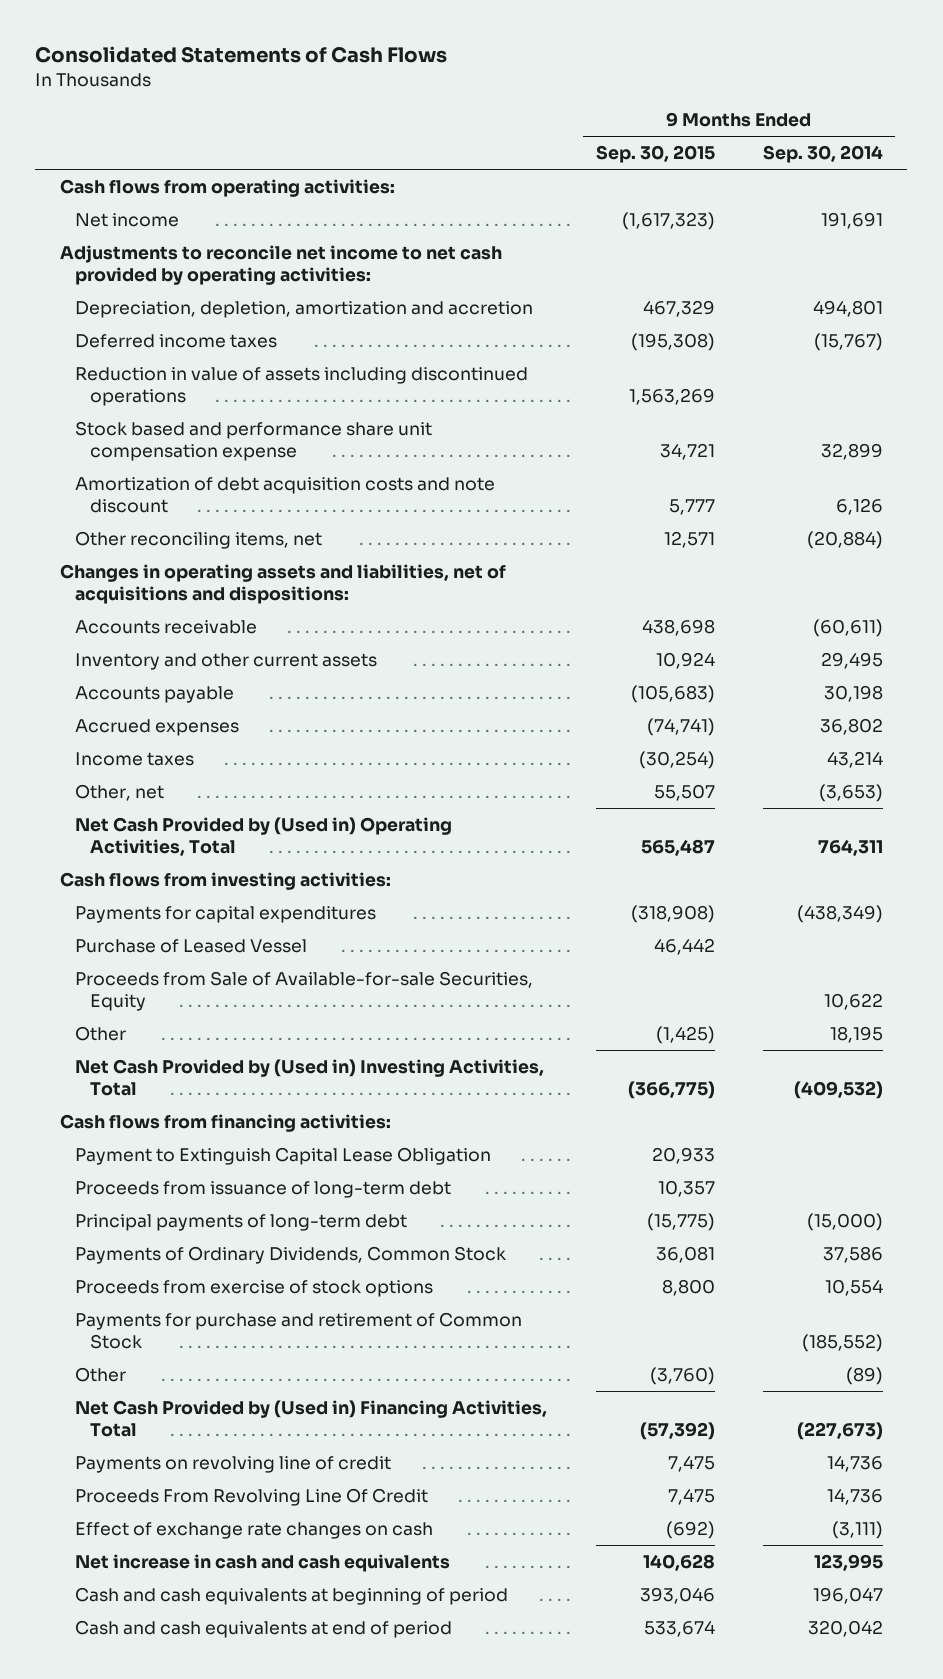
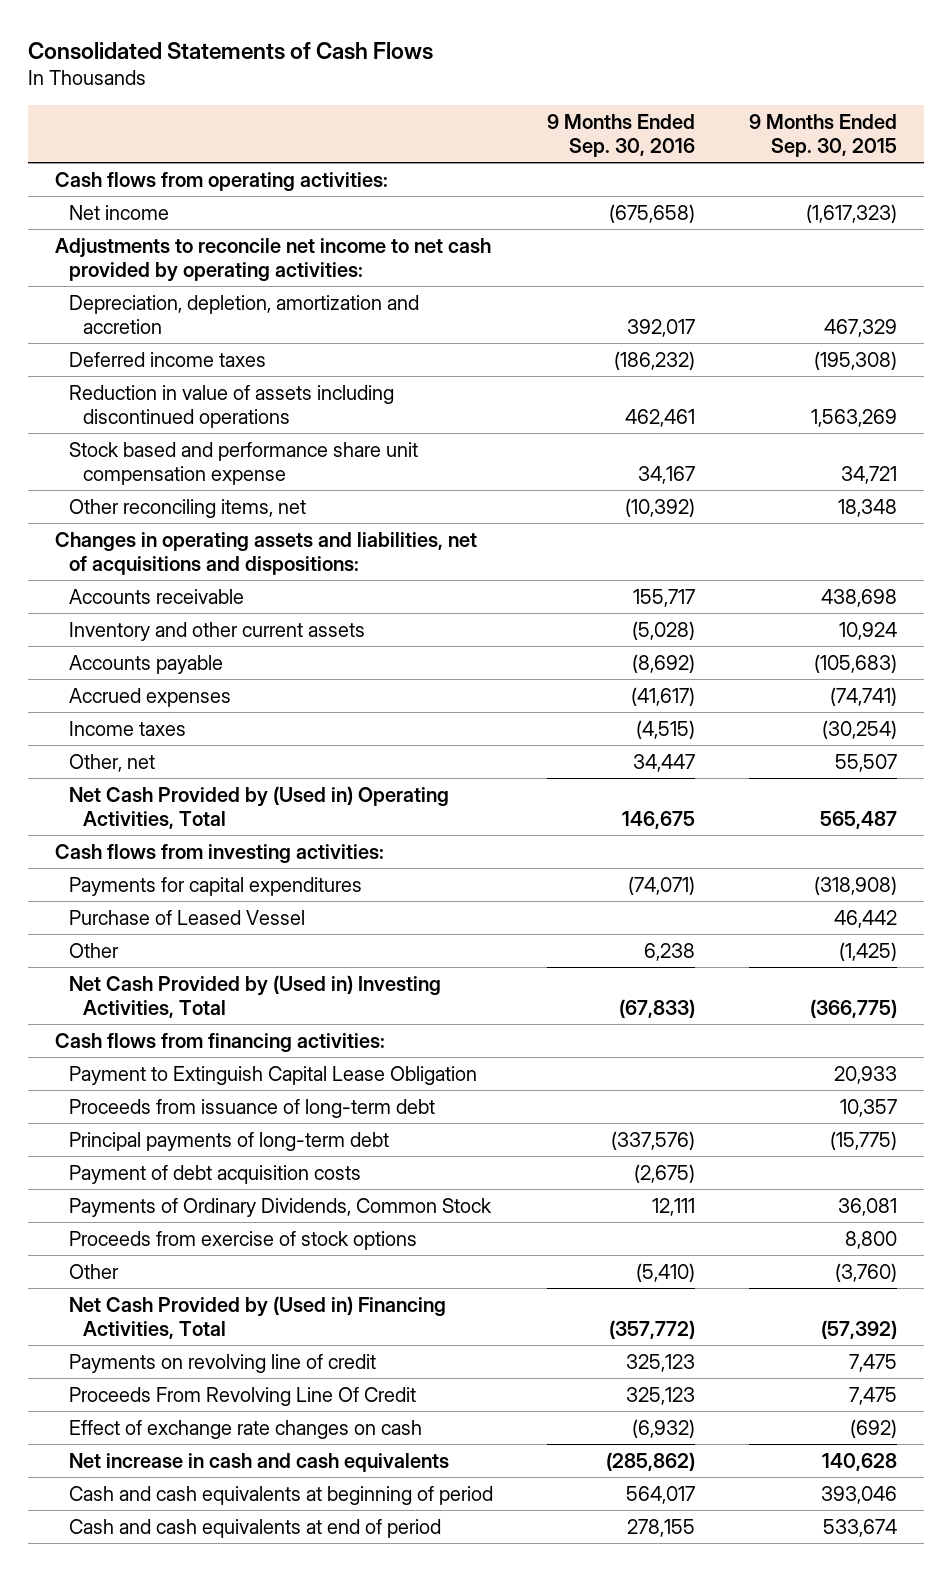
[763,144,884,163] Sep. 30, 2014 -> none
none -> [546,113,695,158] 9 Months Ended Sep. 30, 2016
[74,476,495,513] Amortization of debt acquisition costs and note discount -> none
[663,530,715,548] 12,571 -> [837,498,897,517] 18,348
[74,970,533,1011] Proceeds from Sale of Available-for-sale Securities, Equity -> none
none -> [68,1164,361,1184] Payment of debt acquisition costs
[74,1311,522,1349] Payments for purchase and retirement of Common Stock -> none

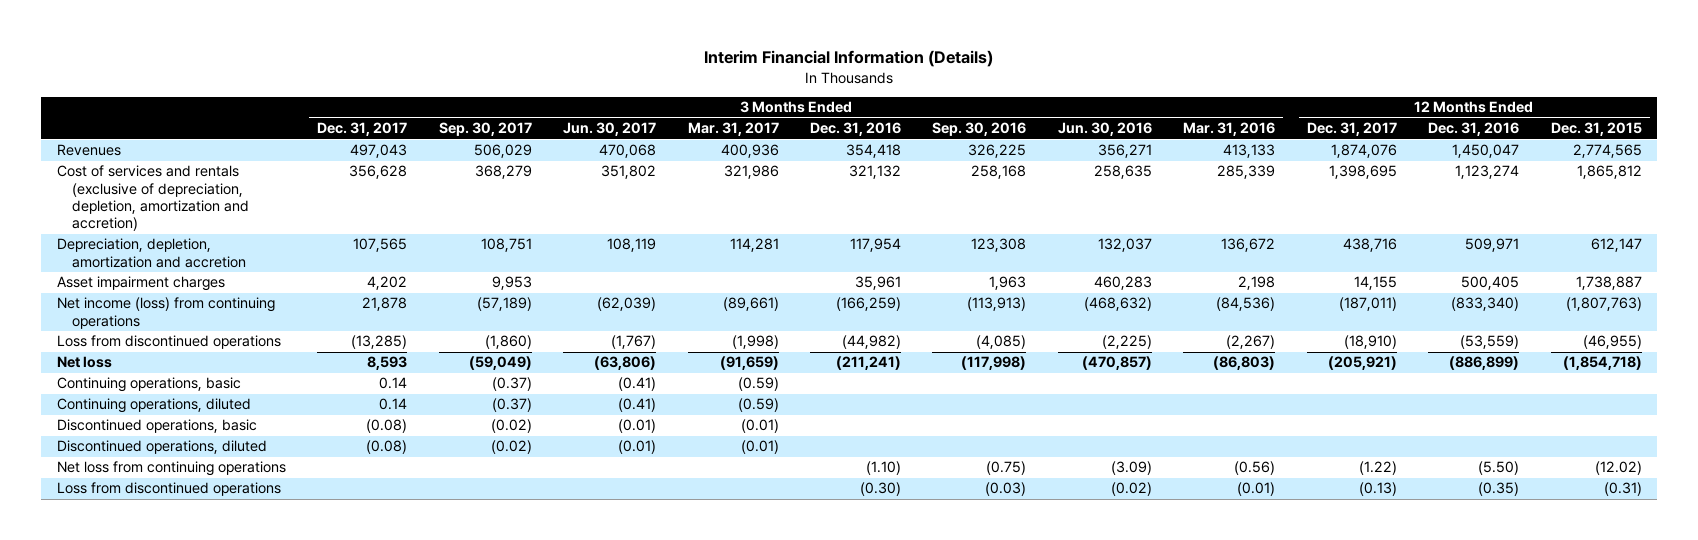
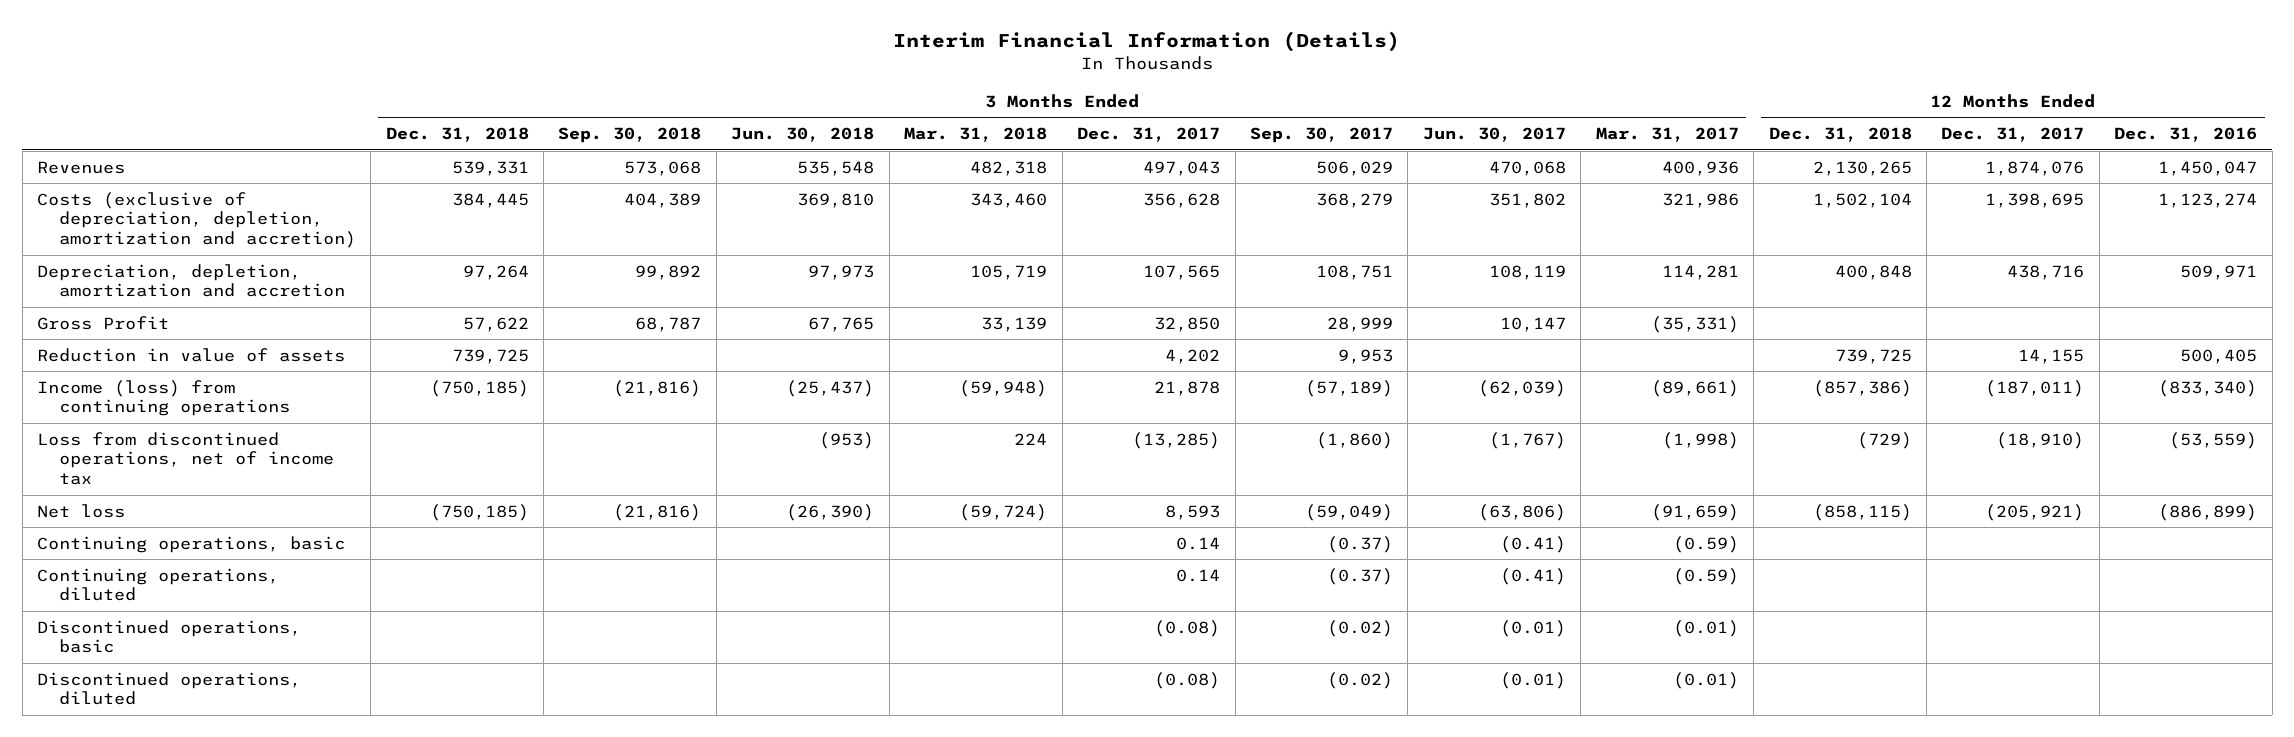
[809,122,901,137] Dec. 31, 2016 -> none
[932,122,1027,137] Sep. 30, 2016 -> none
[1057,122,1152,137] Jun. 30, 2016 -> none
[1183,122,1276,137] Mar. 31, 2016 -> none
[1550,122,1642,137] Dec. 31, 2015 -> none
none -> [385,127,529,143] Dec. 31, 2018
none -> [558,127,702,144] Sep. 30, 2018
none -> [731,127,875,143] Jun. 30, 2018
none -> [904,127,1048,143] Mar. 31, 2018
none -> [1768,127,1912,143] Dec. 31, 2018
[56,165,250,232] Cost of services and rentals (exclusive of depreciation, depletion, amortization and accretion) -> [36,191,356,249] Costs (exclusive of depreciation, depletion, amortization and accretion)
none -> [36,315,169,330] Gross Profit
[56,276,225,292] Asset impairment charges -> [36,347,345,362] Reduction in value of assets
[56,297,275,329] Net income (loss) from continuing operations -> [36,379,290,417] Income (loss) from continuing operations
[56,335,281,350] Loss from discontinued operations -> [36,431,334,486] Loss from discontinued operations, net of income tax
[56,461,286,477] Net loss from continuing operations -> none
[56,482,281,497] Loss from discontinued operations -> none

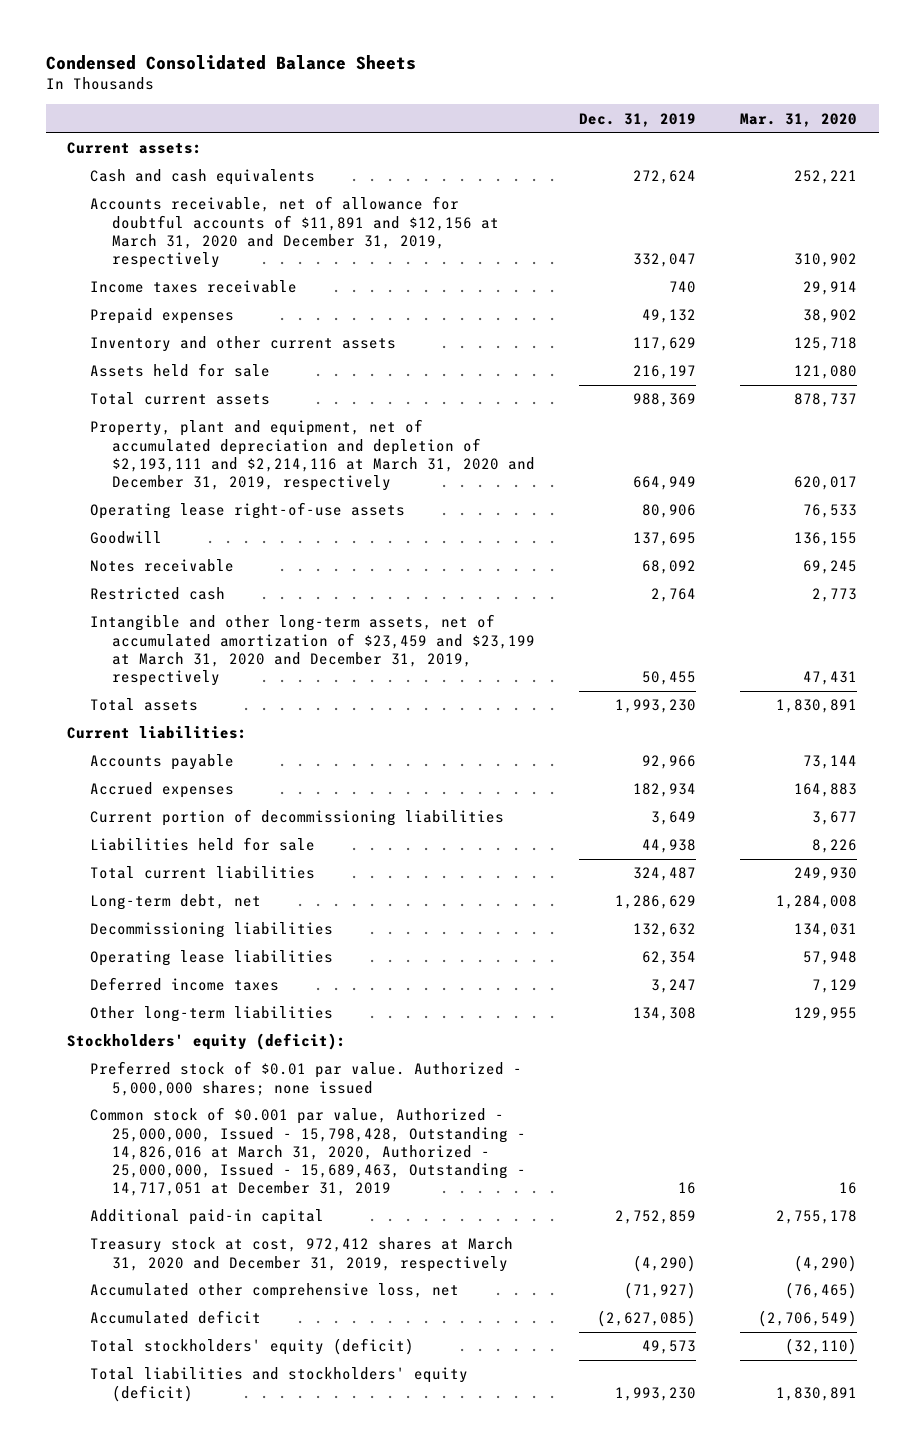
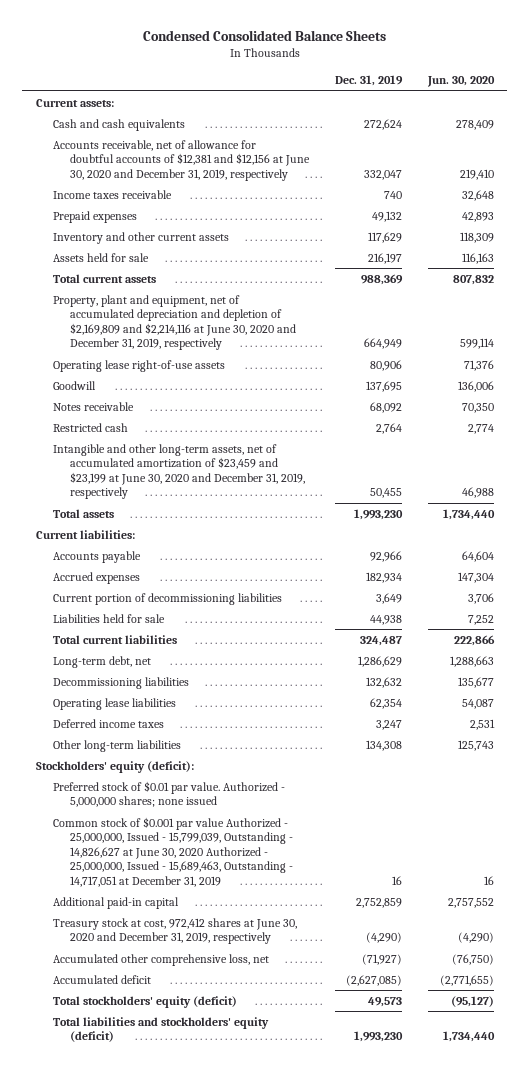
[739,112,857,127] Mar. 31, 2020 -> none
none -> [427,75,496,87] Jun. 30, 2020
[89,196,499,268] Accounts receivable, net of allowance for doubtful accounts of $11,891 and $12,156 at March 31, 2020 and December 31, 2019, respectively -> [52,139,311,181] Accounts receivable, net of allowance for doubtful accounts of $12,381 and $12,156 at June 30, 2020 and December 31, 2019, respectively
[89,419,535,491] Property, plant and equipment, net of accumulated depreciation and depletion of $2,193,111 and $2,214,116 at March 31, 2020 and December 31, 2019, respectively -> [52,294,297,351] Property, plant and equipment, net of accumulated depreciation and depletion of $2,169,809 and $2,214,116 at June 30, 2020 and December 31, 2019, respectively
[89,614,535,686] Intangible and other long-term assets, net of accumulated amortization of $23,459 and $23,199 at March 31, 2020 and December 31, 2019, respectively -> [52,443,306,500] Intangible and other long-term assets, net of accumulated amortization of $23,459 and $23,199 at June 30, 2020 and December 31, 2019, respectively
[89,1107,526,1196] Common stock of $0.001 par value, Authorized - 25,000,000, Issued - 15,798,428, Outstanding - 14,826,016 at March 31, 2020, Authorized - 25,000,000, Issued - 15,689,463, Outstanding - 14,717,051 at December 31, 2019 -> [52,816,294,887] Common stock of $0.001 par value Authorized - 25,000,000, Issued - 15,799,039, Outstanding - 14,826,627 at June 30, 2020 Authorized - 25,000,000, Issued - 15,689,463, Outstanding - 14,717,051 at December 31, 2019
[89,1237,513,1272] Treasury stock at cost, 972,412 shares at March 31, 2020 and December 31, 2019, respectively -> [52,917,297,945] Treasury stock at cost, 972,412 shares at June 30, 2020 and December 31, 2019, respectively

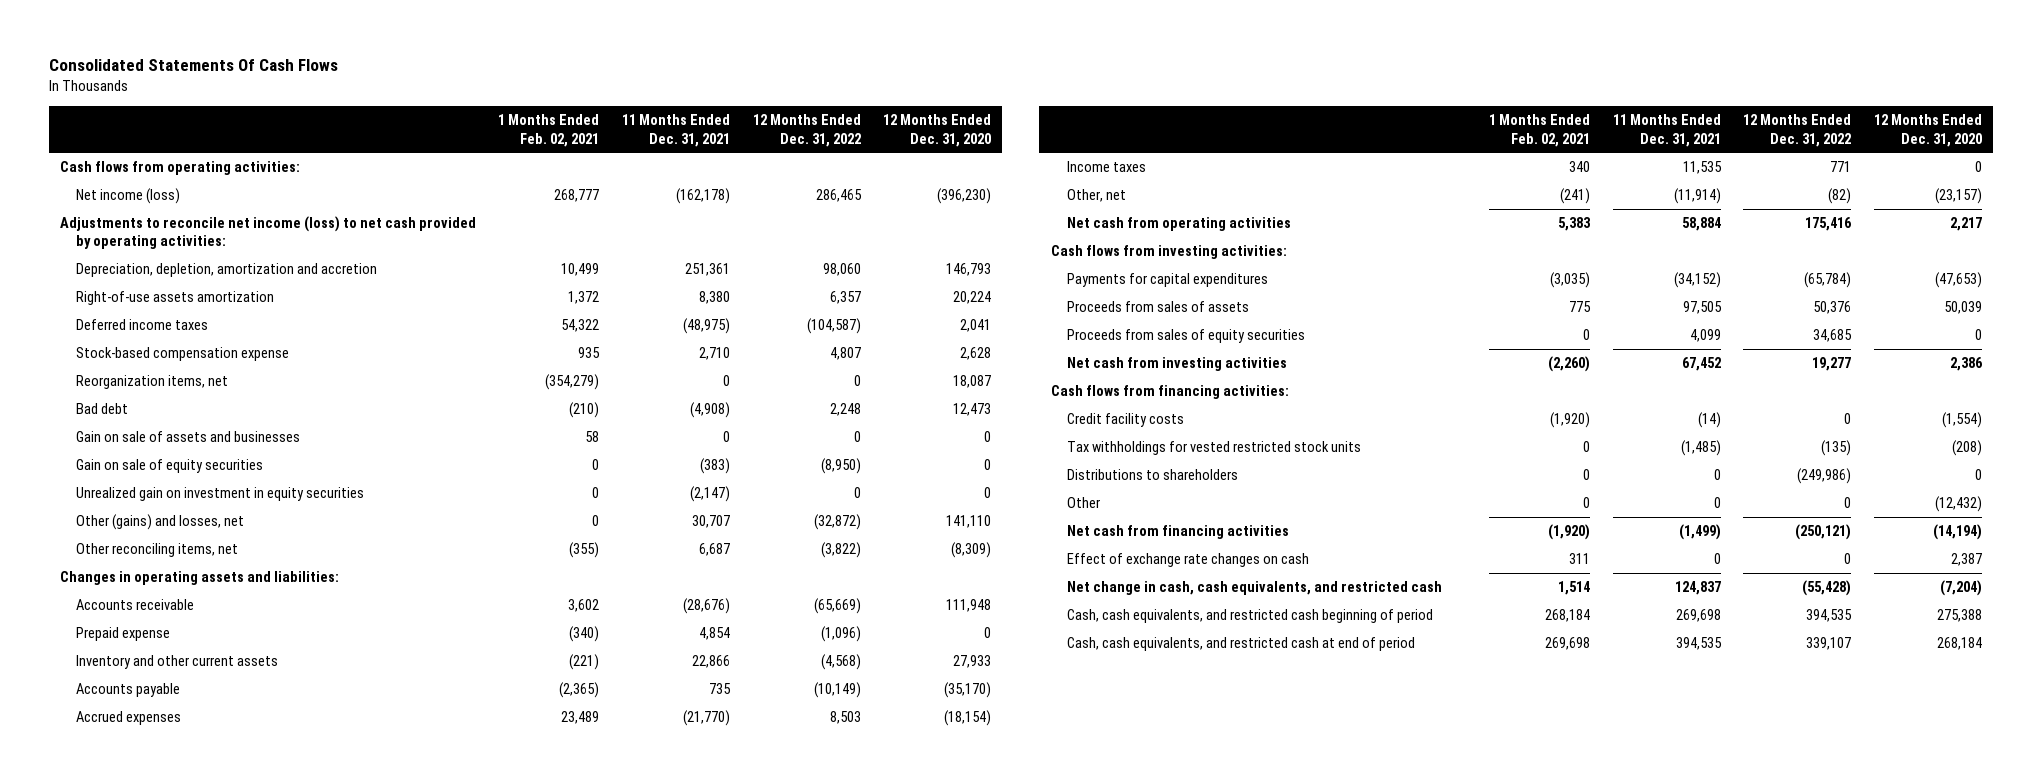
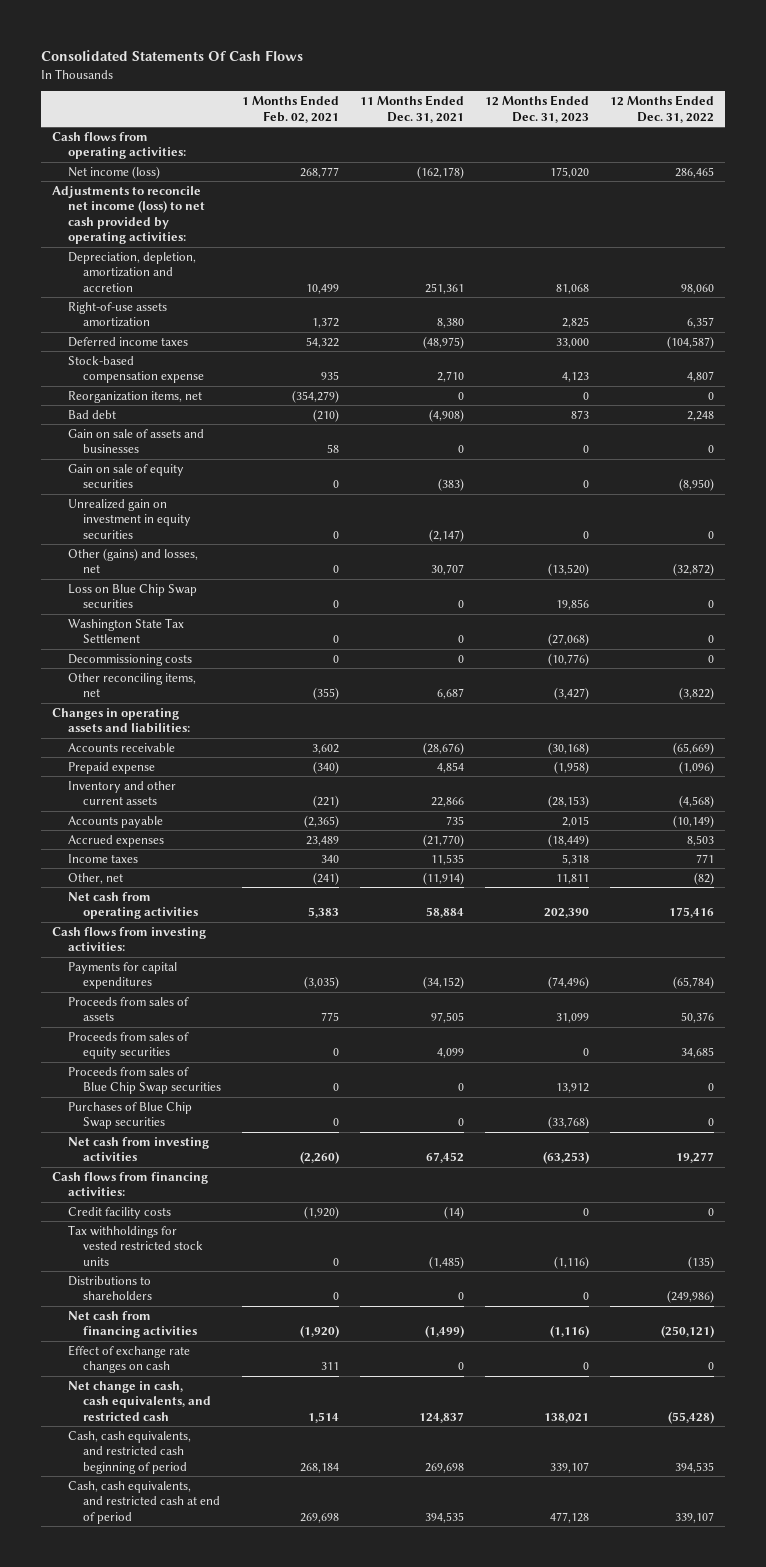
[883,114,992,147] 12 Months Ended Dec. 31, 2020 -> none
none -> [485,95,590,123] 12 Months Ended Dec. 31, 2023
none -> [67,583,197,609] Loss on Blue Chip Swap securities
none -> [67,617,184,644] Washington State Tax Settlement
none -> [67,653,192,666] Decommissioning costs
none -> [67,1066,222,1095] Proceeds from sales of Blue Chip Swap securities
none -> [67,1101,192,1130] Purchases of Blue Chip Swap securities
[1067,497,1101,509] Other -> none

